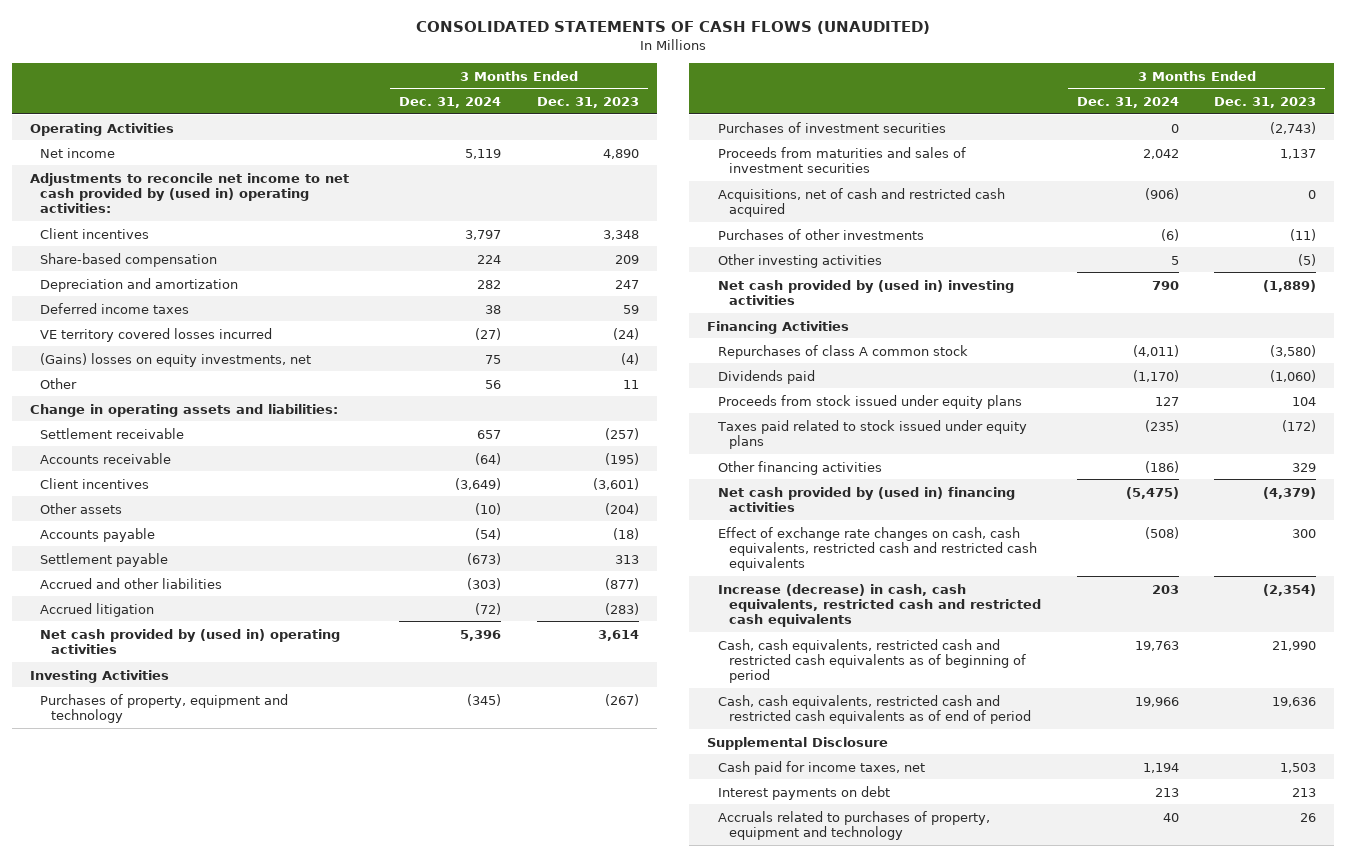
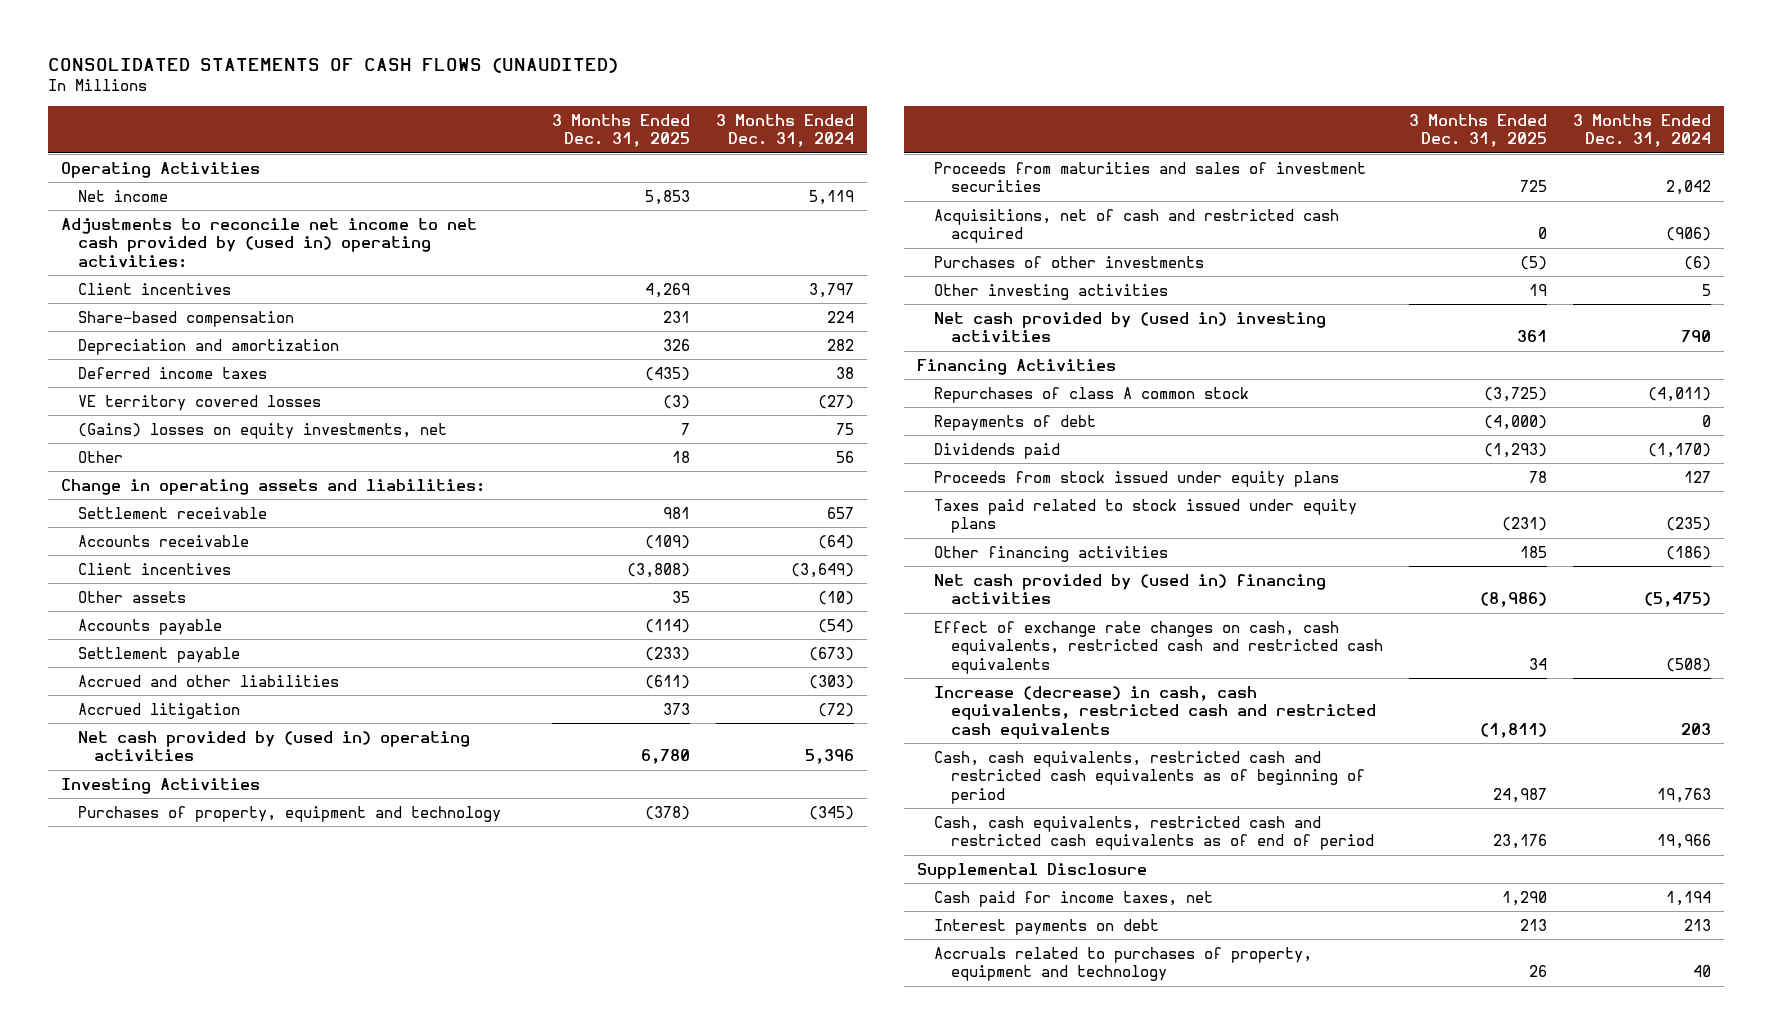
[536,97,639,109] Dec. 31, 2023 -> none
none -> [552,113,691,148] 3 Months Ended Dec. 31, 2025
[40,327,273,342] VE territory covered losses incurred -> [77,394,321,411] VE territory covered losses
[718,121,947,133] Purchases of investment securities -> none
none -> [934,414,1097,431] Repayments of debt

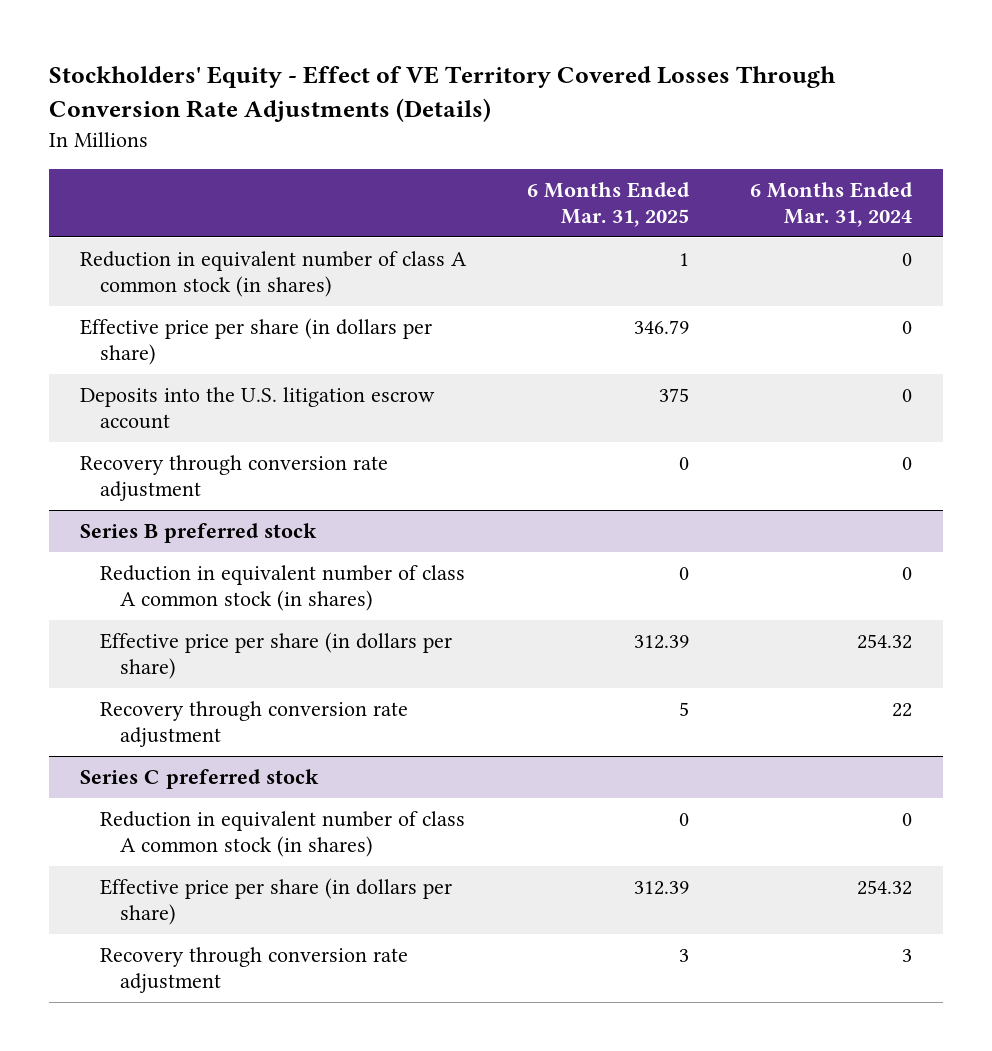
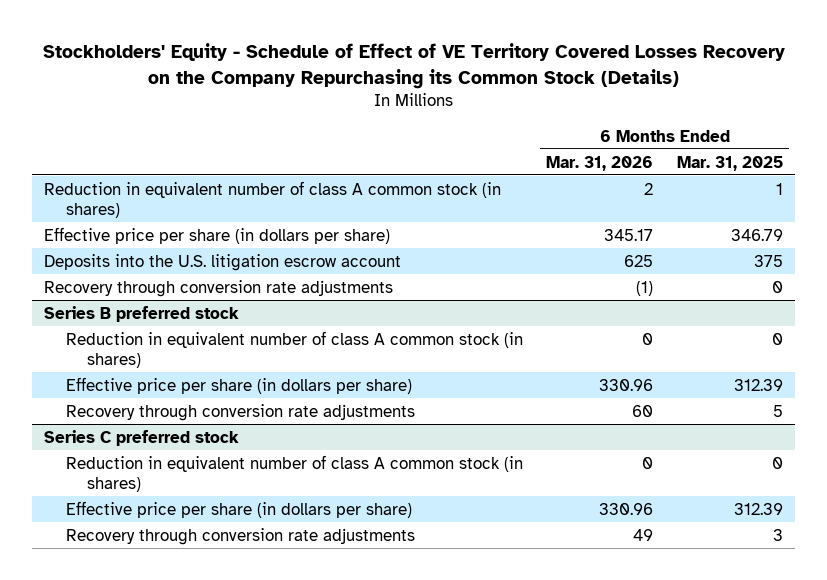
[49,66,837,123] Stockholders' Equity - Effect of VE Territory Covered Losses Through Conversion Rate Adjustments (Details) -> [42,43,785,89] Stockholders' Equity - Schedule of Effect of VE Territory Covered Losses Recovery on the Company Repurchasing its Common Stock (Details)
[750,181,914,227] 6 Months Ended Mar. 31, 2024 -> none
none -> [546,155,654,171] Mar. 31, 2026
[79,455,388,502] Recovery through conversion rate adjustment -> [44,279,394,297] Recovery through conversion rate adjustments
[99,701,408,748] Recovery through conversion rate adjustment -> [65,403,415,421] Recovery through conversion rate adjustments
[99,947,408,994] Recovery through conversion rate adjustment -> [65,527,415,545] Recovery through conversion rate adjustments

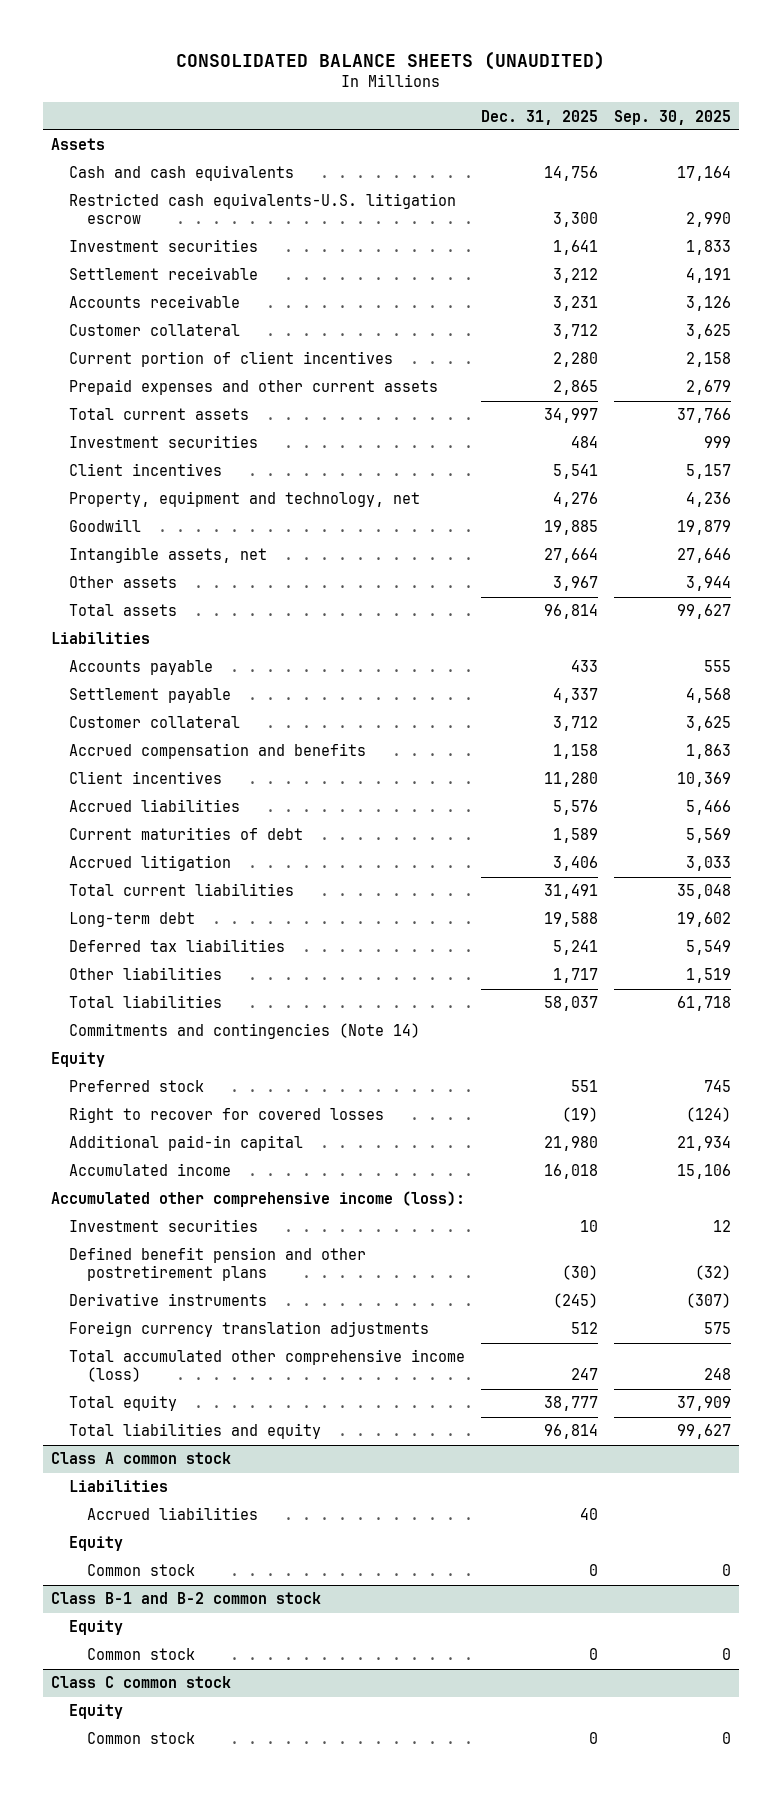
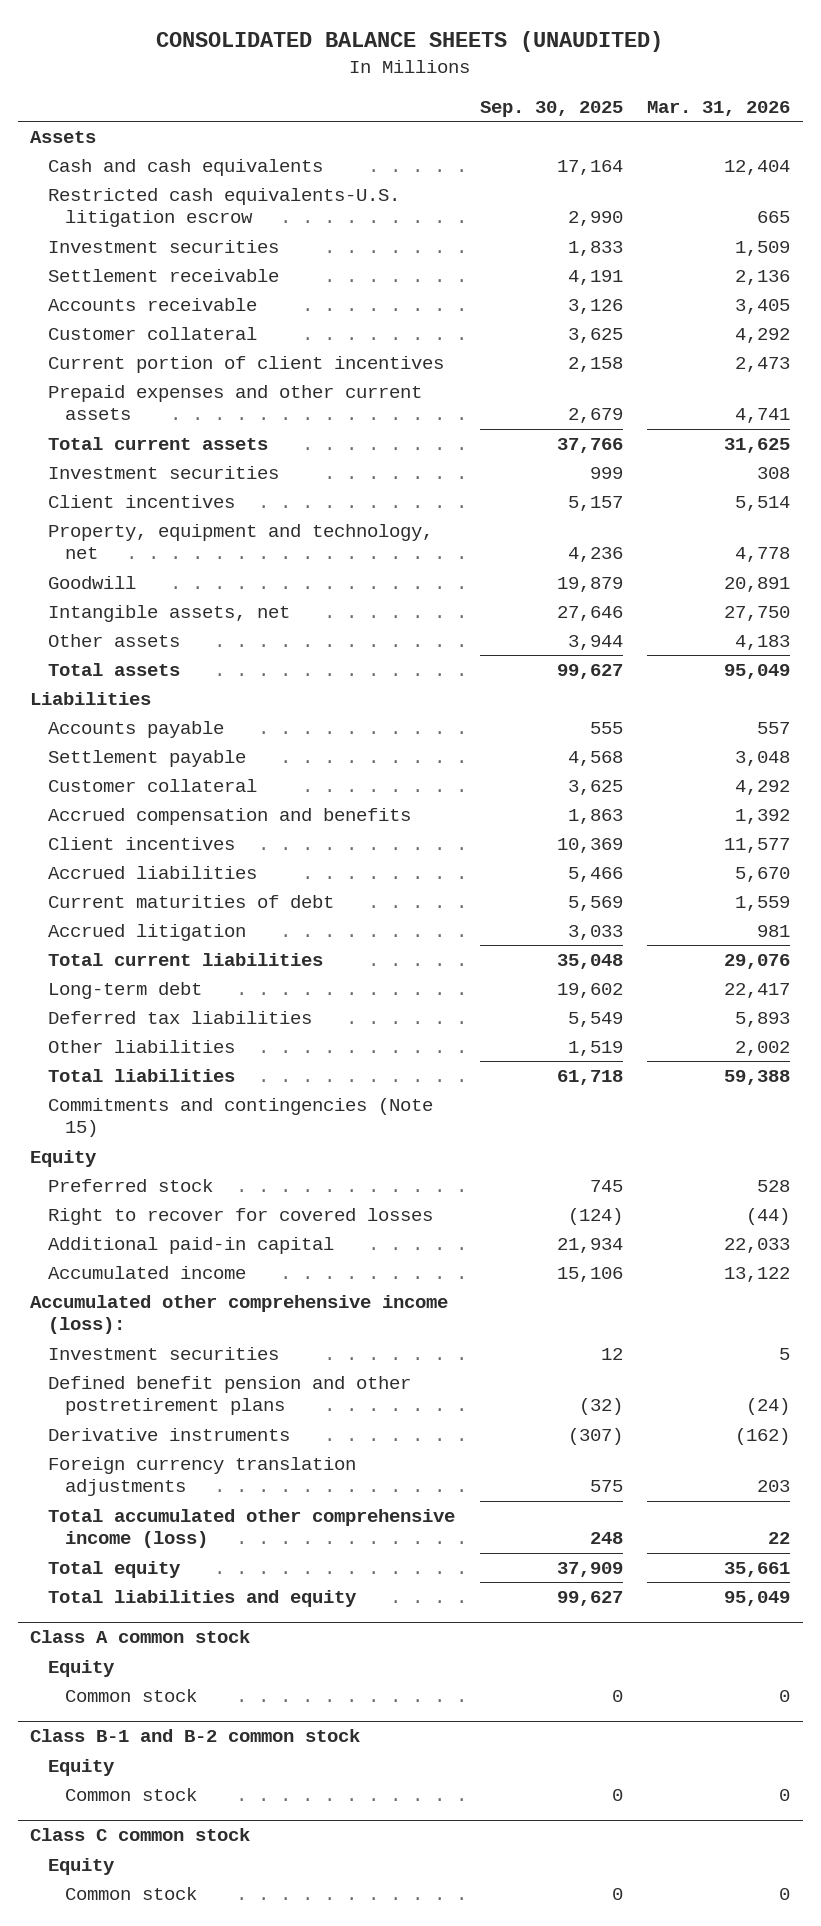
[481,109,599,125] Dec. 31, 2025 -> none
none -> [647,100,791,116] Mar. 31, 2026
[69,1023,421,1040] Commitments and contingencies (Note 14) -> [47,1098,433,1138] Commitments and contingencies (Note 15)
[69,1480,169,1493] Liabilities -> none
[87,1507,259,1521] Accrued liabilities -> none

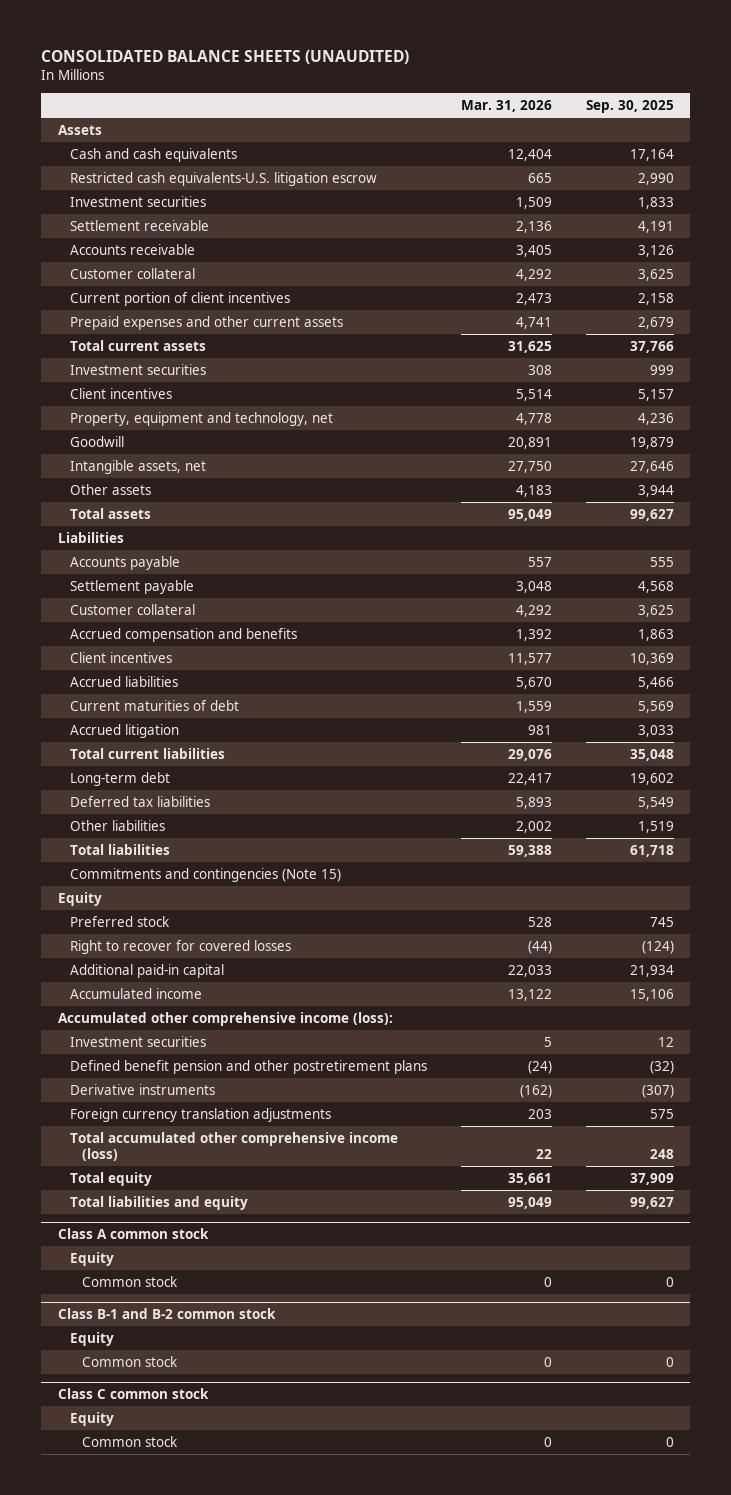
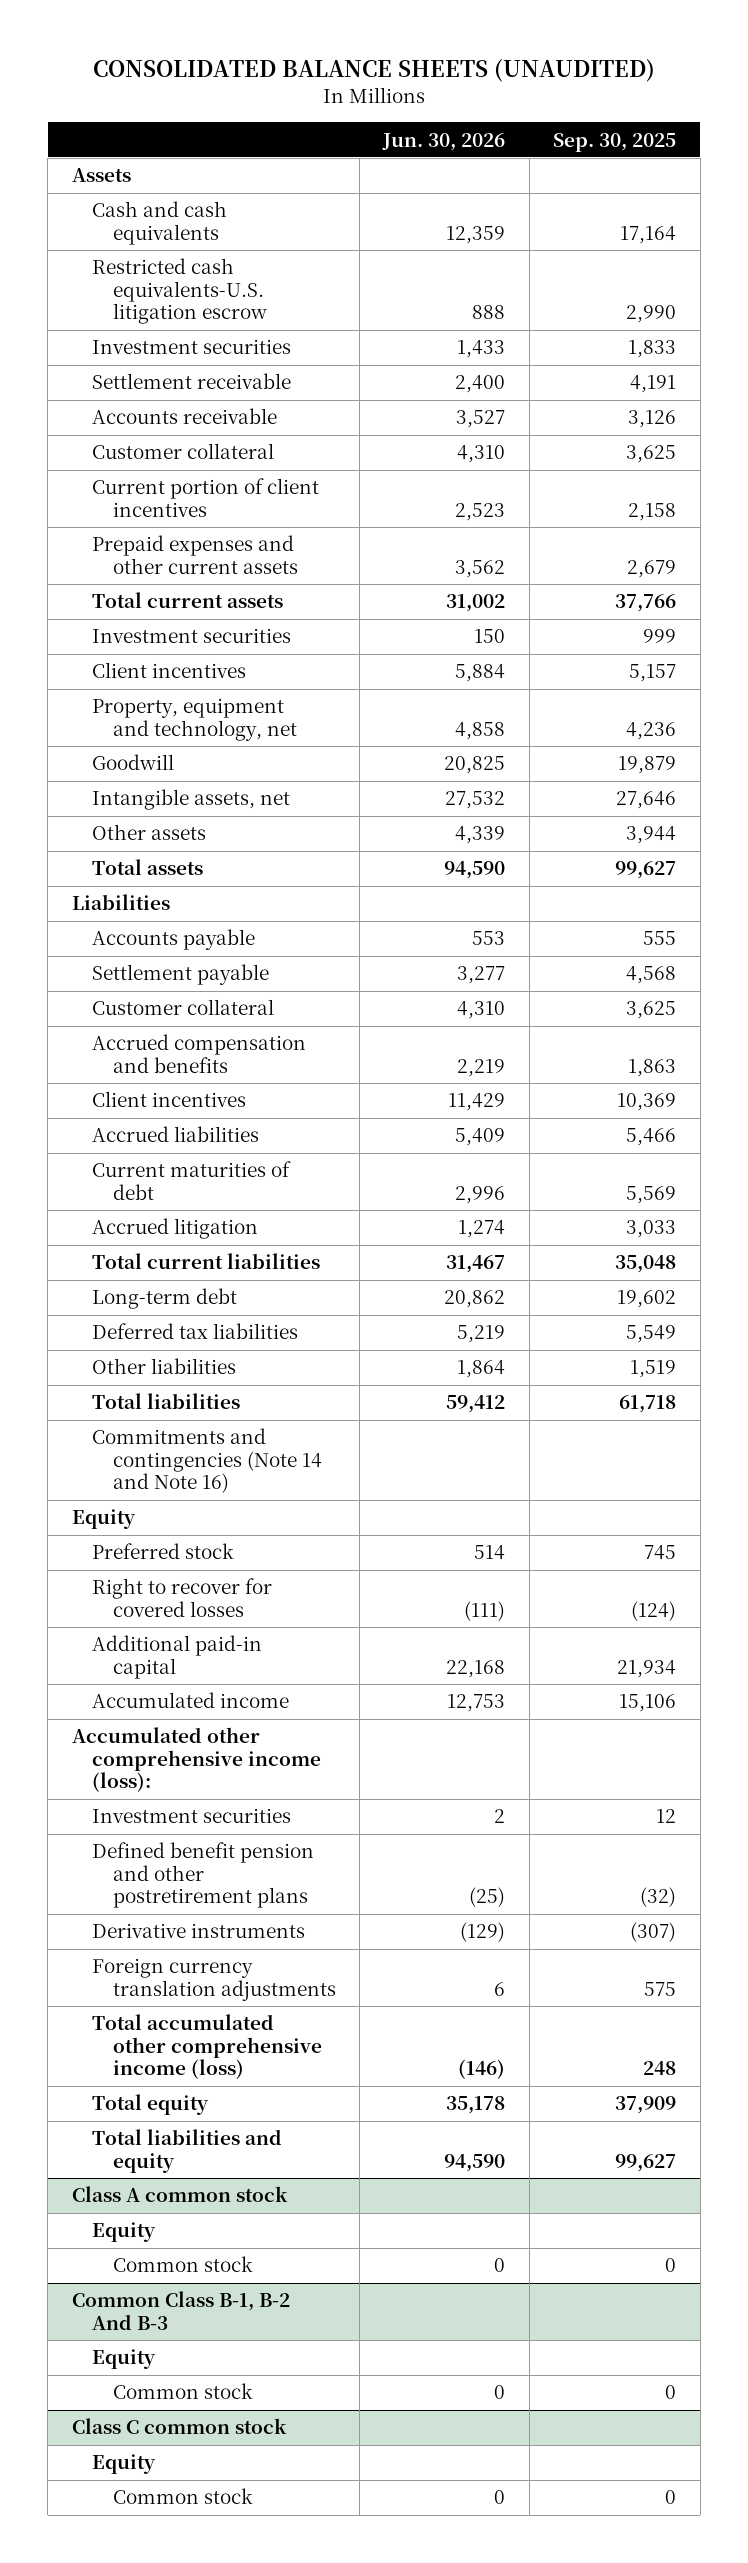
[460,100,552,113] Mar. 31, 2026 -> none
none -> [382,132,506,151] Jun. 30, 2026
[70,867,342,882] Commitments and contingencies (Note 15) -> [92,1428,322,1494] Commitments and contingencies (Note 14 and Note 16)
[57,1308,276,1320] Class B-1 and B-2 common stock -> [71,2291,290,2330] Common Class B-1, B-2 And B-3

